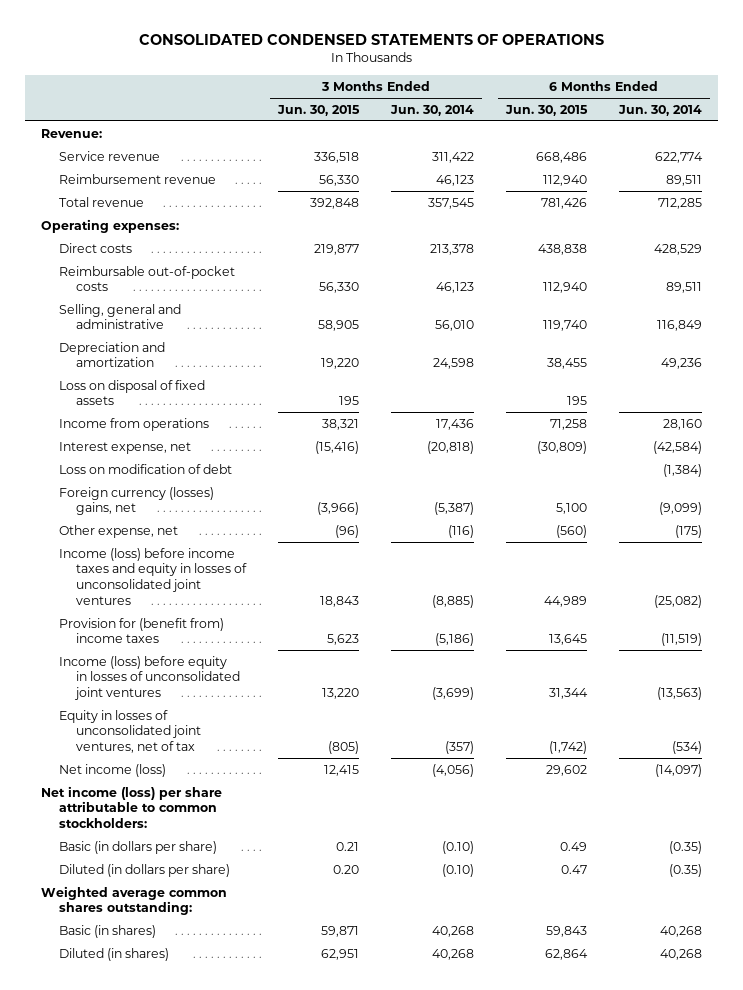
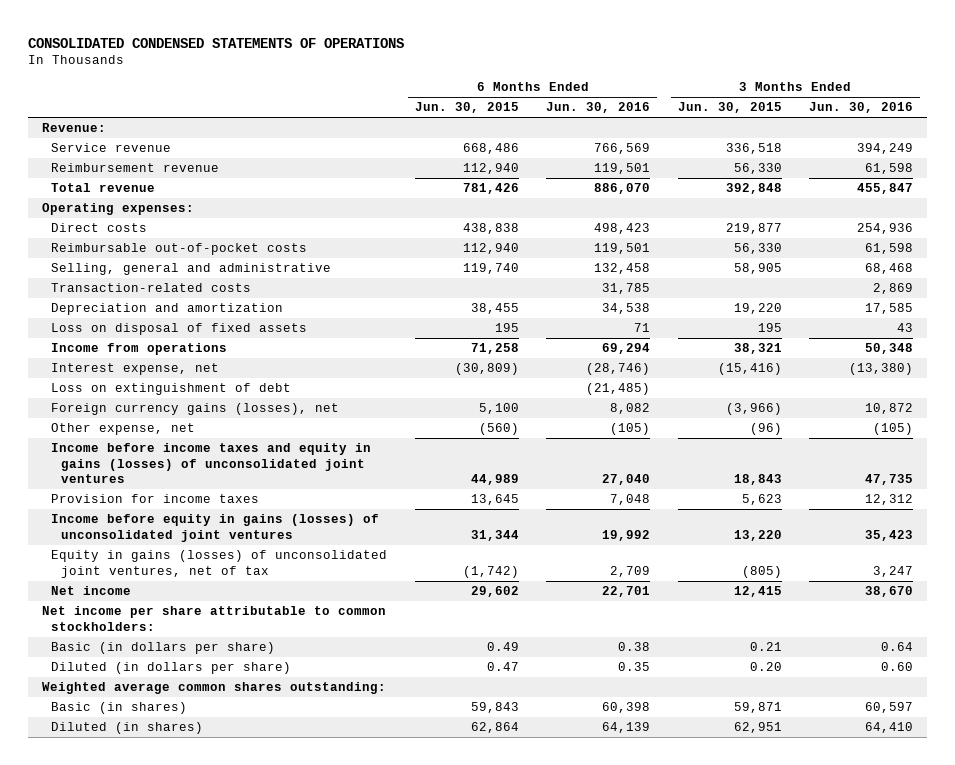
[389,104,474,116] Jun. 30, 2014 -> none
[617,104,702,116] Jun. 30, 2014 -> none
none -> [546,102,651,114] Jun. 30, 2016
none -> [809,102,914,114] Jun. 30, 2016
none -> [51,283,252,293] Transaction-related costs
[58,463,232,474] Loss on modification of debt -> [51,383,292,396] Loss on extinguishment of debt
[58,486,214,516] Foreign currency (losses) gains, net -> [51,403,340,416] Foreign currency gains (losses), net
[58,547,247,605] Income (loss) before income taxes and equity in losses of unconsolidated joint ventures -> [51,443,372,483] Income before income taxes and equity in gains (losses) of unconsolidated joint ventures
[58,617,224,644] Provision for (benefit from) income taxes -> [51,494,260,504] Provision for income taxes
[58,655,240,701] Income (loss) before equity in losses of unconsolidated joint ventures -> [51,514,380,542] Income before equity in gains (losses) of unconsolidated joint ventures
[58,709,201,754] Equity in losses of unconsolidated joint ventures, net of tax -> [51,550,388,578] Equity in gains (losses) of unconsolidated joint ventures, net of tax
[58,763,166,777] Net income (loss) -> [51,586,132,596] Net income
[41,785,223,829] Net income (loss) per share attributable to common stockholders: -> [42,606,387,631] Net income per share attributable to common stockholders:

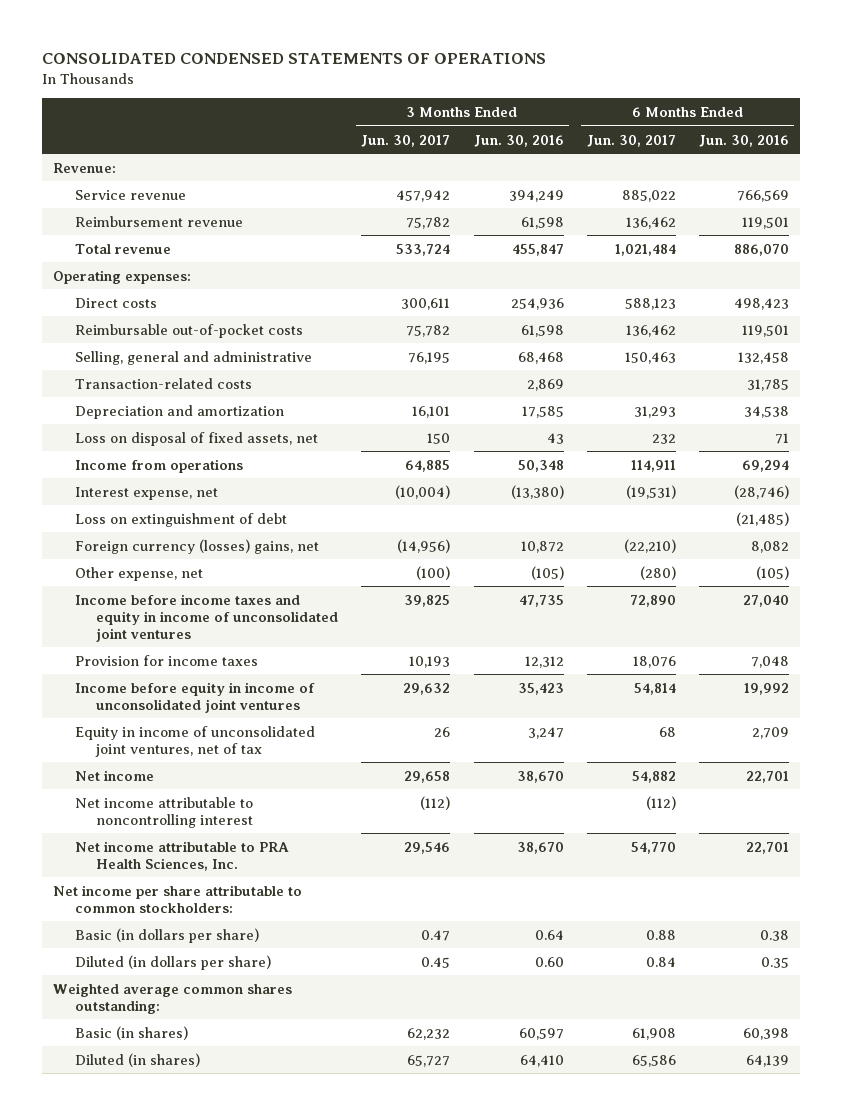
[414,102,519,114] Jun. 30, 2015 -> none
[677,102,782,114] Jun. 30, 2015 -> none
none -> [361,134,451,147] Jun. 30, 2017
none -> [586,134,676,147] Jun. 30, 2017
[51,323,308,336] Loss on disposal of fixed assets -> [74,431,318,446] Loss on disposal of fixed assets, net
[51,403,340,416] Foreign currency gains (losses), net -> [74,538,319,554] Foreign currency (losses) gains, net
[51,443,372,483] Income before income taxes and equity in gains (losses) of unconsolidated joint ventures -> [74,593,339,642] Income before income taxes and equity in income of unconsolidated joint ventures
[51,514,380,542] Income before equity in gains (losses) of unconsolidated joint ventures -> [74,681,315,713] Income before equity in income of unconsolidated joint ventures
[51,550,388,578] Equity in gains (losses) of unconsolidated joint ventures, net of tax -> [74,725,315,757] Equity in income of unconsolidated joint ventures, net of tax
none -> [74,796,254,828] Net income attributable to noncontrolling interest
none -> [74,840,289,871] Net income attributable to PRA Health Sciences, Inc.

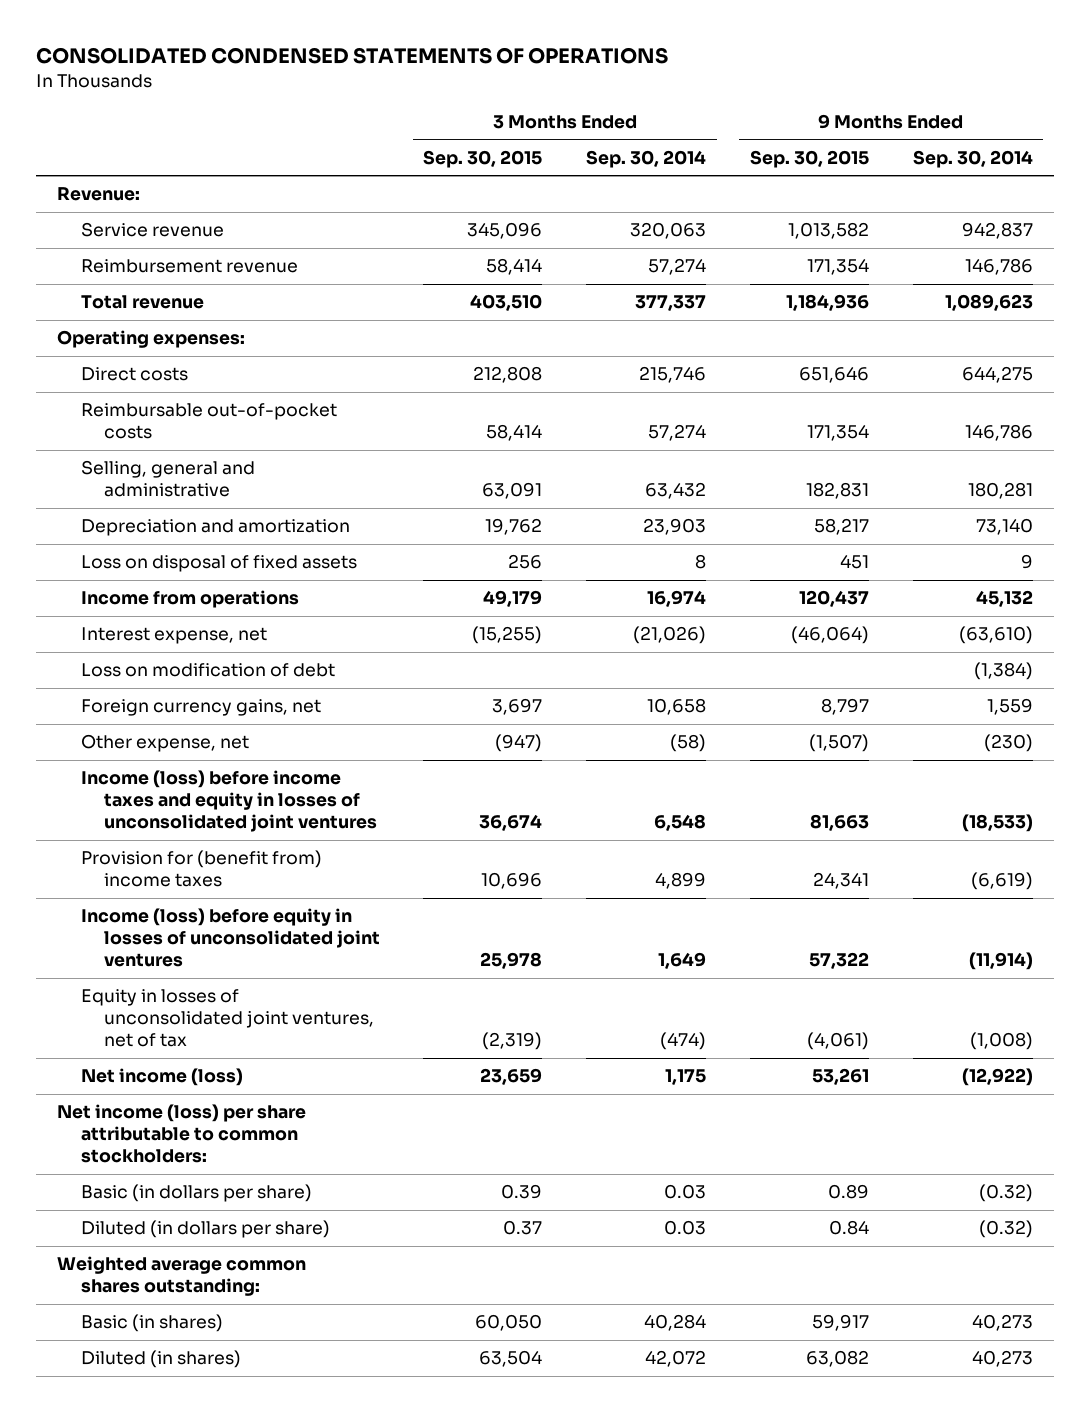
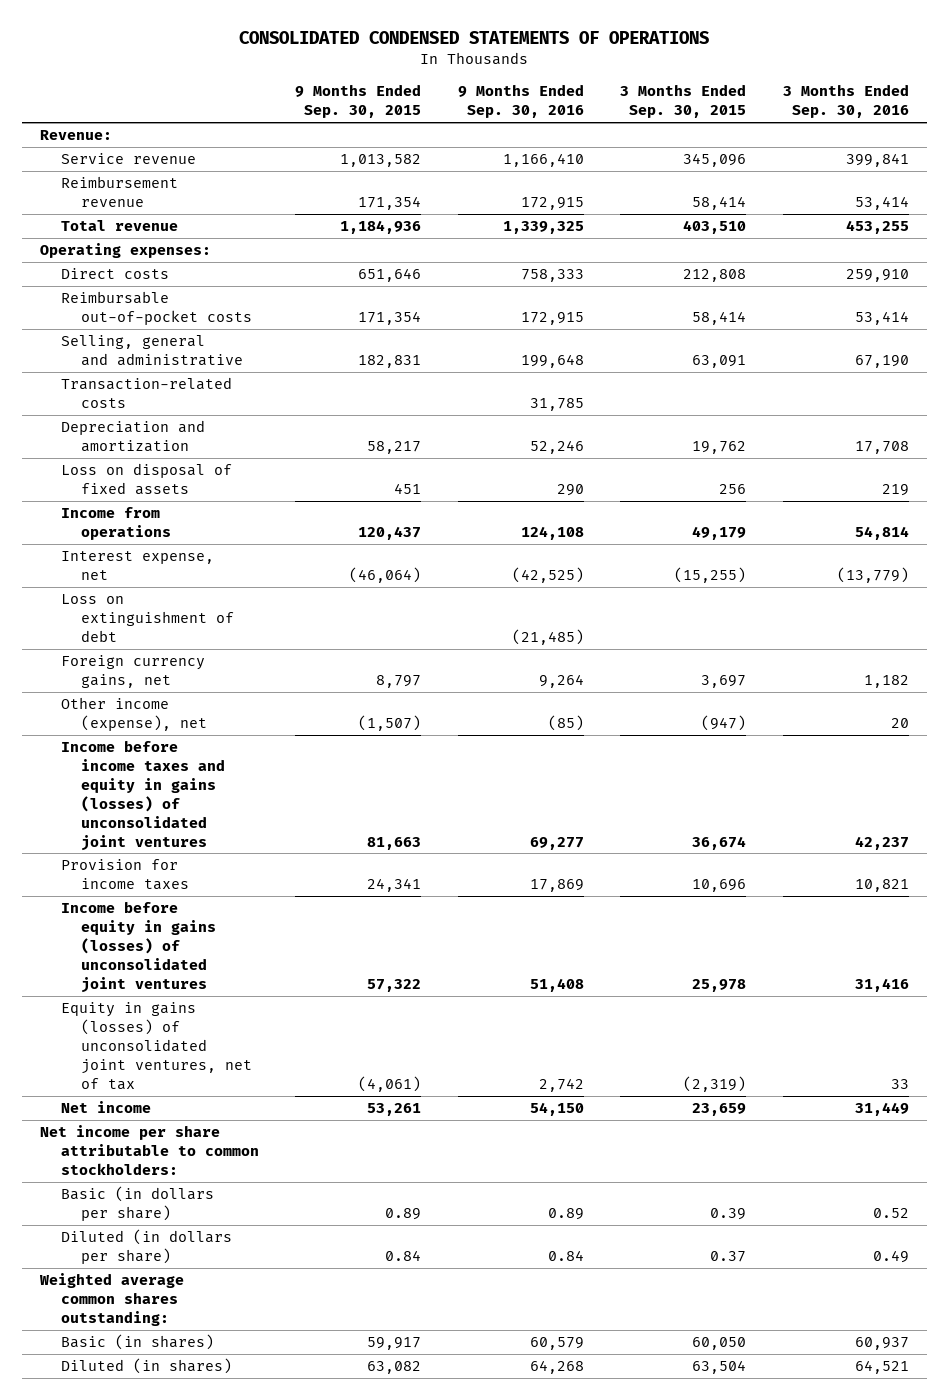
[586,150,707,169] Sep. 30, 2014 -> none
[912,150,1033,169] Sep. 30, 2014 -> none
none -> [457,84,584,119] 9 Months Ended Sep. 30, 2016
none -> [782,84,909,119] 3 Months Ended Sep. 30, 2016
none -> [60,377,232,409] Transaction-related costs
[80,663,335,678] Loss on modification of debt -> [60,594,235,642] Loss on extinguishment of debt
[80,734,249,753] Other expense, net -> [60,697,208,732] Other income (expense), net
[80,770,377,833] Income (loss) before income taxes and equity in losses of unconsolidated joint ventures -> [60,740,226,851] Income before income taxes and equity in gains (losses) of unconsolidated joint ventures
[80,850,322,888] Provision for (benefit from) income taxes -> [60,859,190,891] Provision for income taxes
[80,908,380,968] Income (loss) before equity in losses of unconsolidated joint ventures -> [60,901,217,993] Income before equity in gains (losses) of unconsolidated joint ventures
[80,989,374,1048] Equity in losses of unconsolidated joint ventures, net of tax -> [60,1002,253,1090] Equity in gains (losses) of unconsolidated joint ventures, net of tax
[80,1068,243,1087] Net income (loss) -> [60,1101,151,1114] Net income
[57,1104,307,1164] Net income (loss) per share attributable to common stockholders: -> [39,1125,259,1175] Net income per share attributable to common stockholders:

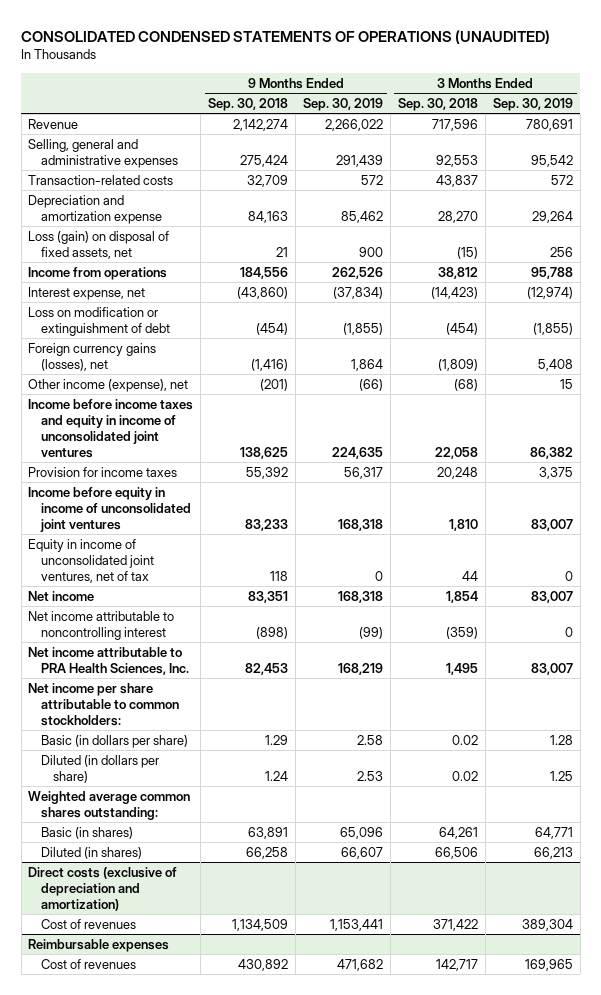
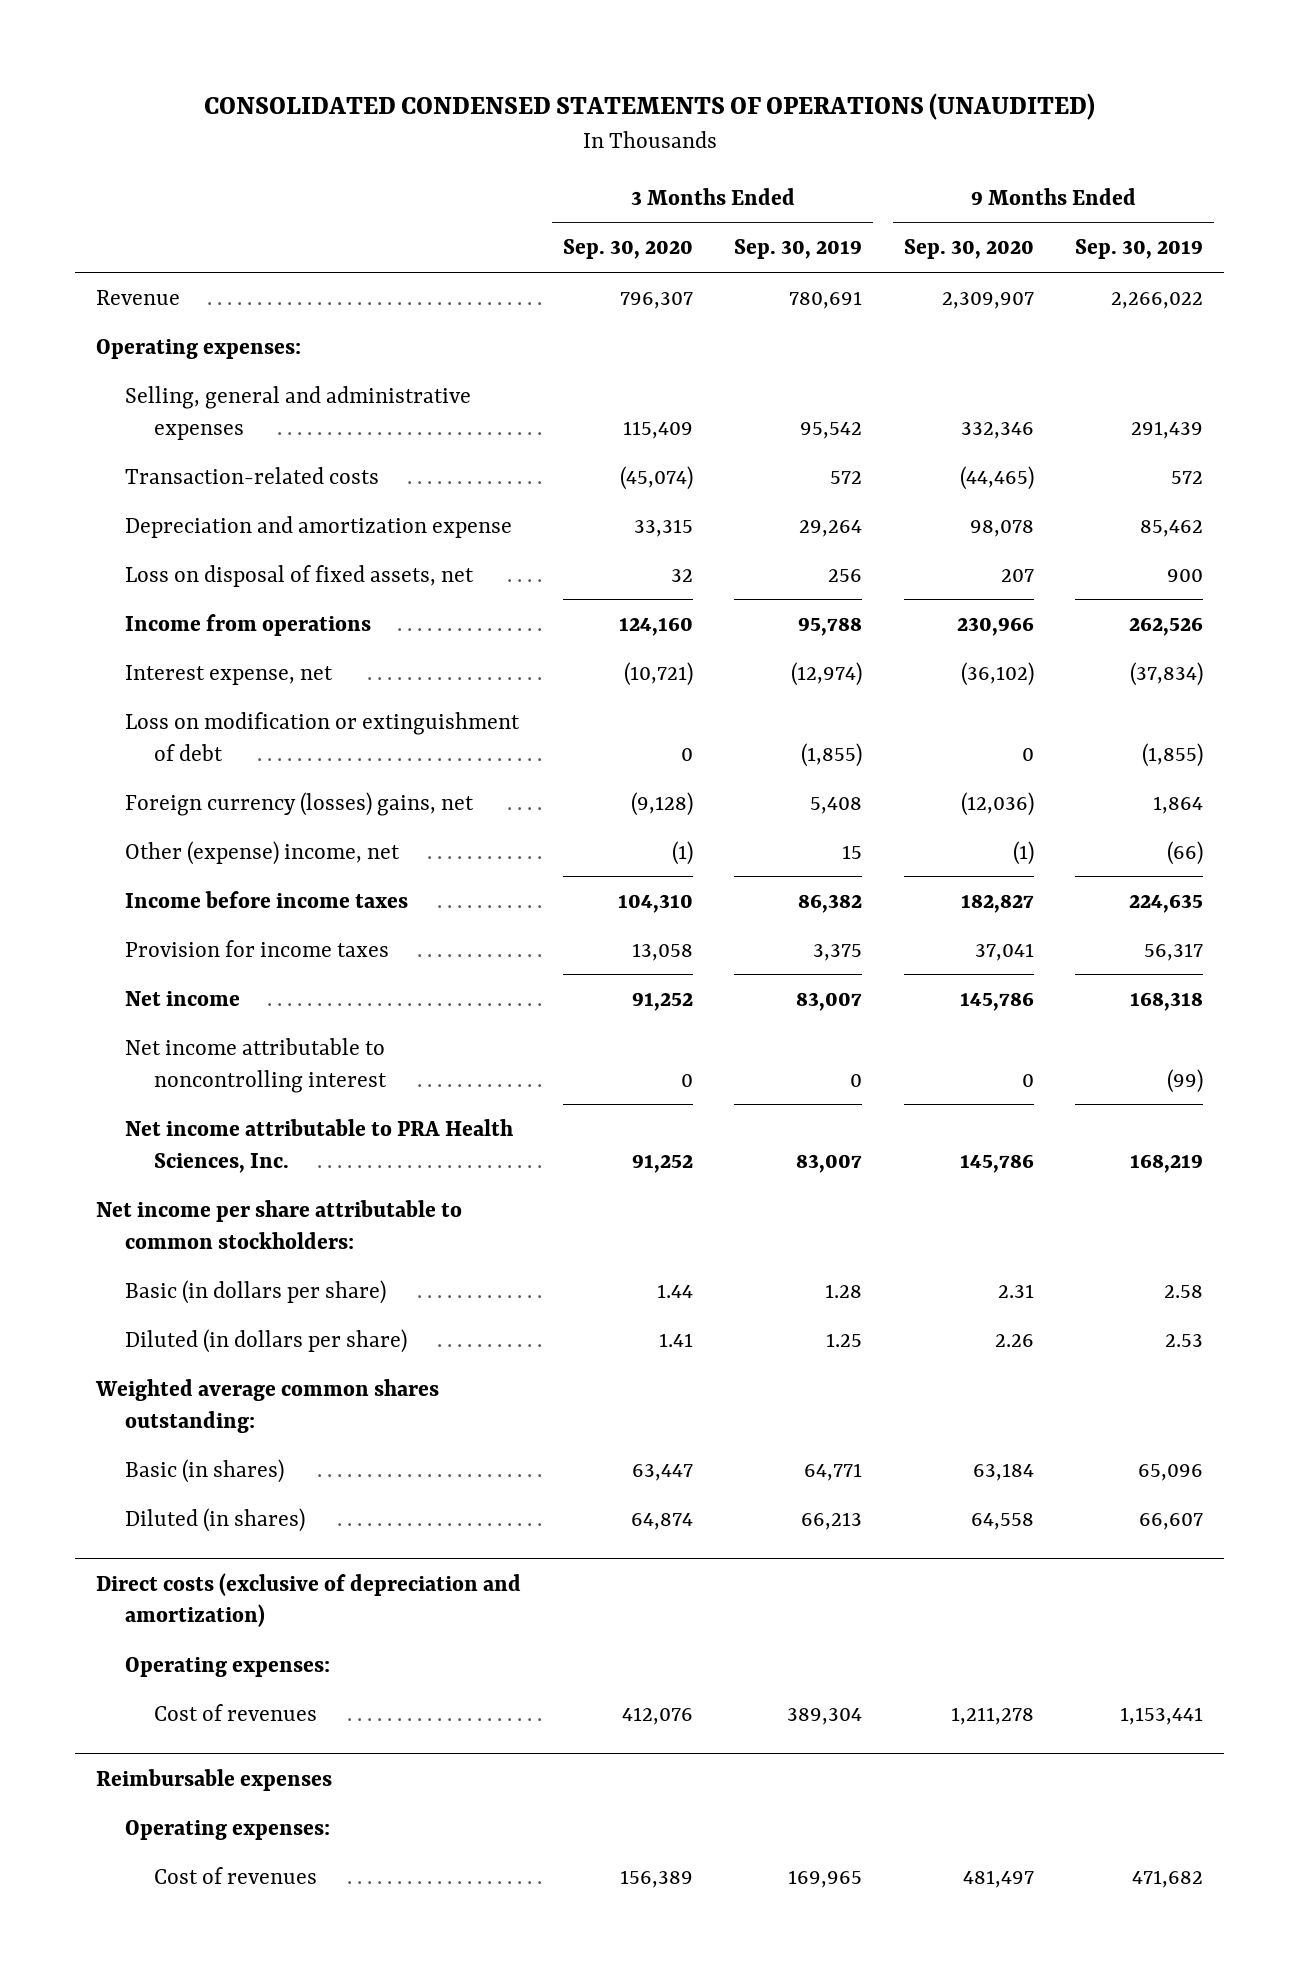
[208,98,289,112] Sep. 30, 2018 -> none
[397,98,478,112] Sep. 30, 2018 -> none
none -> [562,239,693,260] Sep. 30, 2020
none -> [903,239,1034,260] Sep. 30, 2020
none -> [96,338,302,359] Operating expenses:
[28,231,170,259] Loss (gain) on disposal of fixed assets, net -> [124,564,474,587] Loss on disposal of fixed assets, net
[28,343,157,371] Foreign currency gains (losses), net -> [124,791,474,816] Foreign currency (losses) gains, net
[28,379,189,393] Other income (expense), net -> [124,840,400,865] Other (expense) income, net
[28,399,194,458] Income before income taxes and equity in income of unconsolidated joint ventures -> [124,890,408,908] Income before income taxes
[28,487,191,532] Income before equity in income of unconsolidated joint ventures -> none
[28,539,154,583] Equity in income of unconsolidated joint ventures, net of tax -> none
none -> [124,1656,330,1677] Operating expenses:
none -> [124,1819,330,1840] Operating expenses:

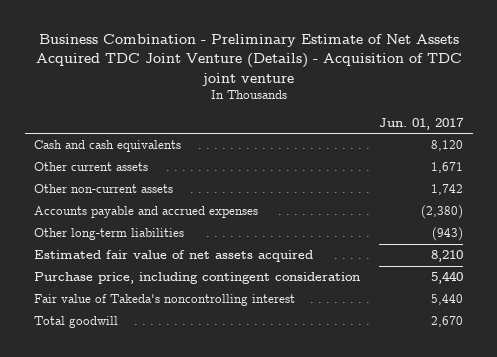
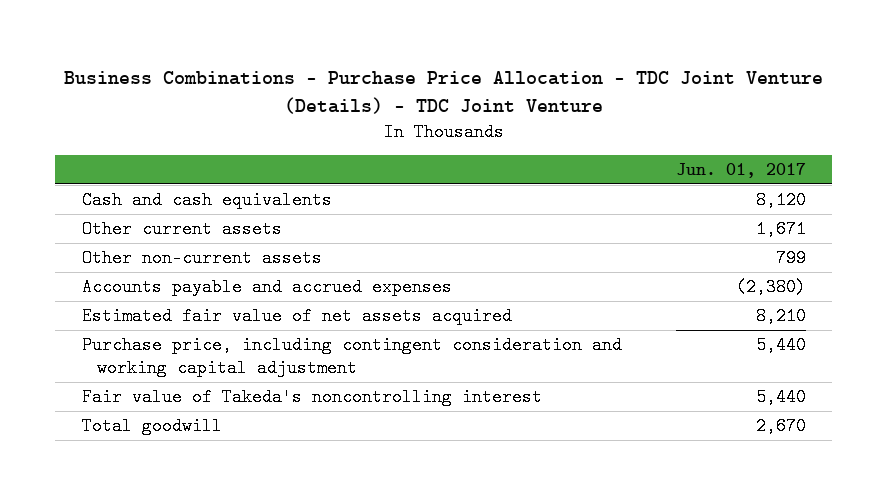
[35,34,462,86] Business Combination - Preliminary Estimate of Net Assets Acquired TDC Joint Venture (Details) - Acquisition of TDC joint venture -> [63,70,823,115] Business Combinations - Purchase Price Allocation - TDC Joint Venture (Details) - TDC Joint Venture
[431,184,464,196] 1,742 -> [775,248,806,267] 799
[34,228,185,241] Other long-term liabilities -> none
[34,272,361,285] Purchase price, including contingent consideration -> [82,335,623,378] Purchase price, including contingent consideration and working capital adjustment

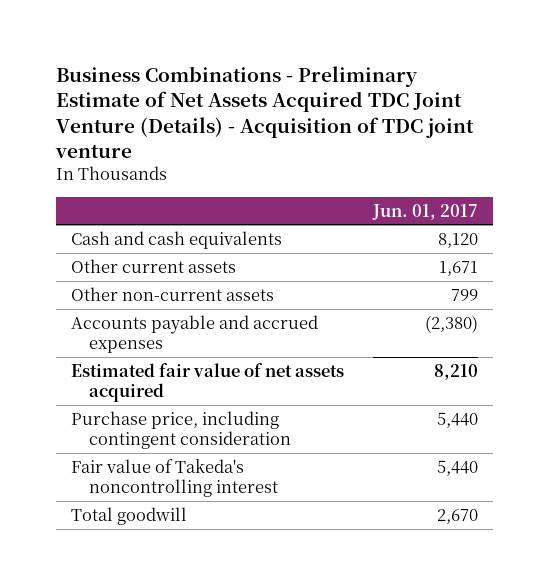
[63,70,823,115] Business Combinations - Purchase Price Allocation - TDC Joint Venture (Details) - TDC Joint Venture -> [55,65,475,159] Business Combinations - Preliminary Estimate of Net Assets Acquired TDC Joint Venture (Details) - Acquisition of TDC joint venture
[82,335,623,378] Purchase price, including contingent consideration and working capital adjustment -> [71,410,292,449] Purchase price, including contingent consideration

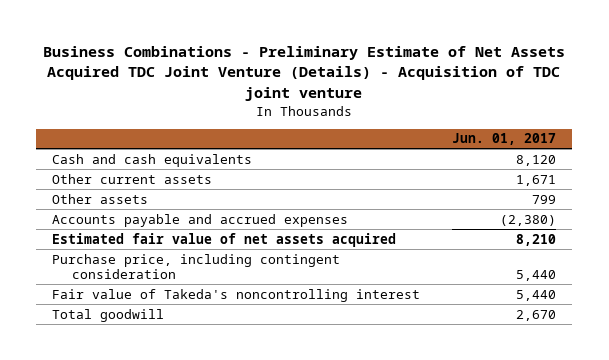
[71,286,275,301] Other non-current assets -> [52,193,149,204] Other assets

